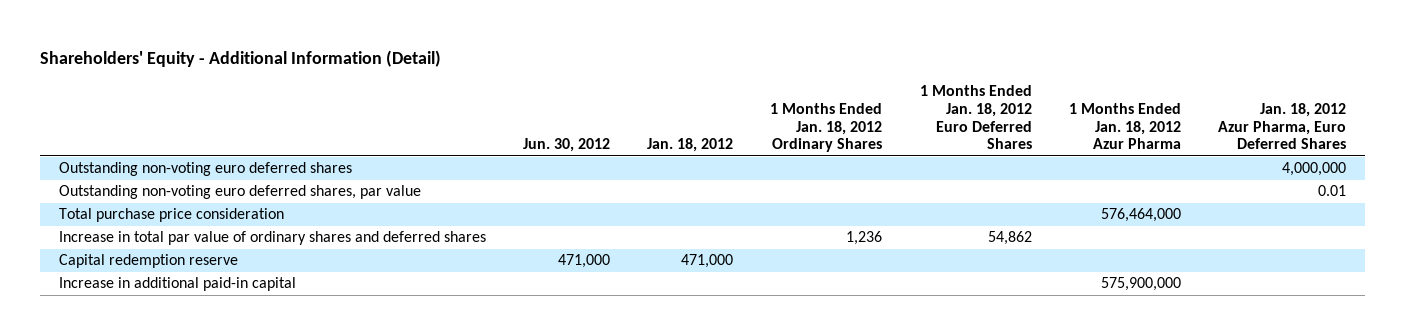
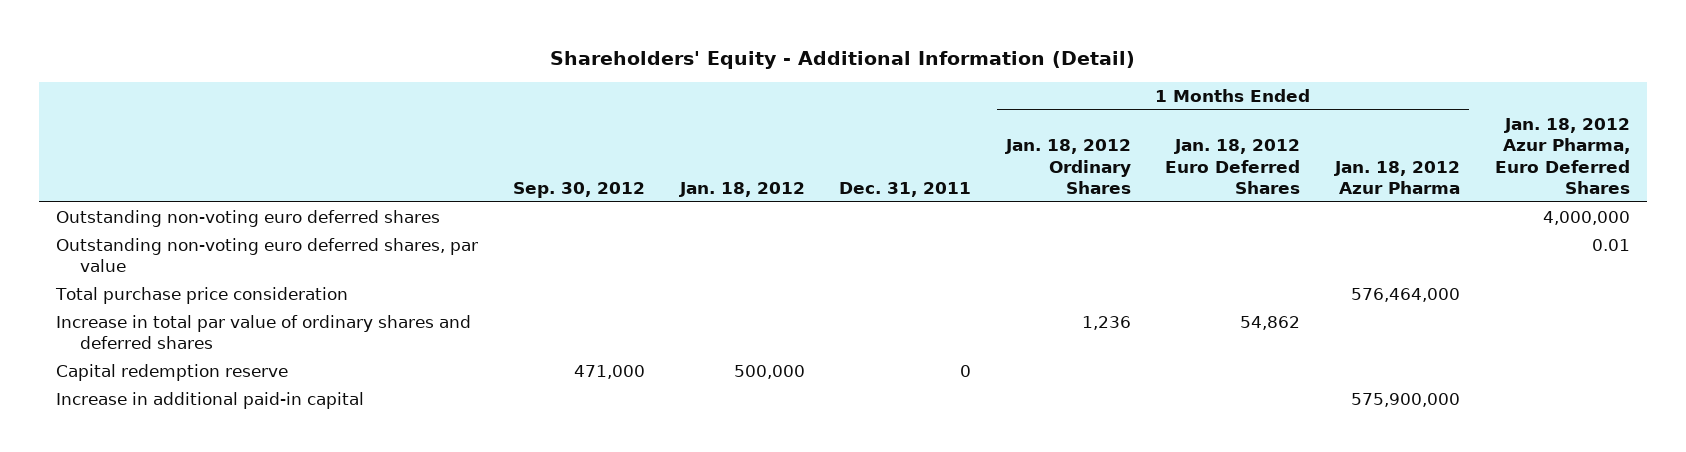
[522,138,610,153] Jun. 30, 2012 -> none
none -> [512,181,645,198] Sep. 30, 2012
none -> [839,181,972,197] Dec. 31, 2011
[681,254,734,269] 471,000 -> [733,365,805,380] 500,000

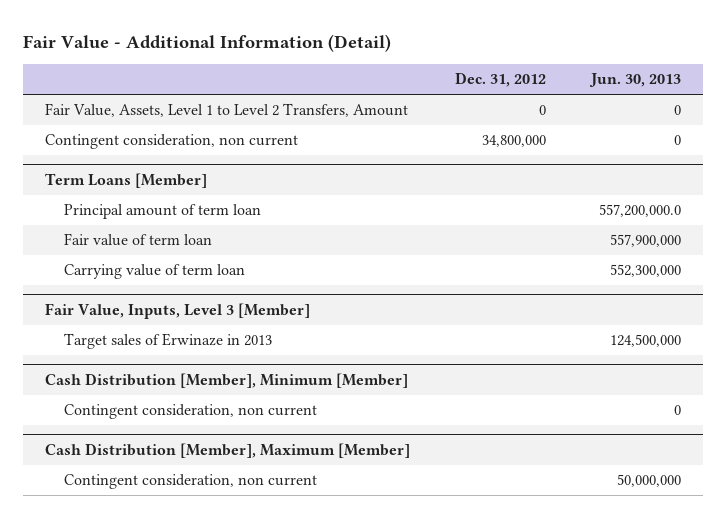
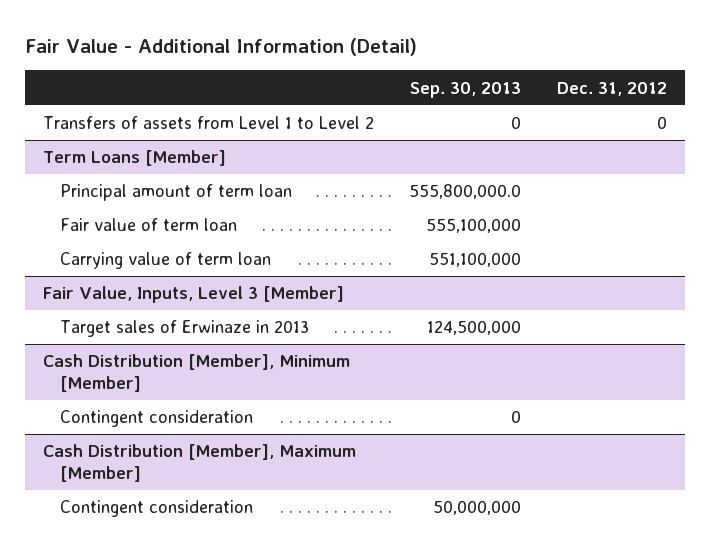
[588,73,681,88] Jun. 30, 2013 -> none
none -> [410,81,522,98] Sep. 30, 2013
[44,134,298,150] Contingent consideration, non current -> none
[44,103,408,118] Fair Value, Assets, Level 1 to Level 2 Transfers, Amount -> [42,116,374,130] Transfers of assets from Level 1 to Level 2
[64,404,318,420] Contingent consideration, non current -> [59,410,253,428] Contingent consideration
[64,474,318,490] Contingent consideration, non current -> [59,500,253,518] Contingent consideration

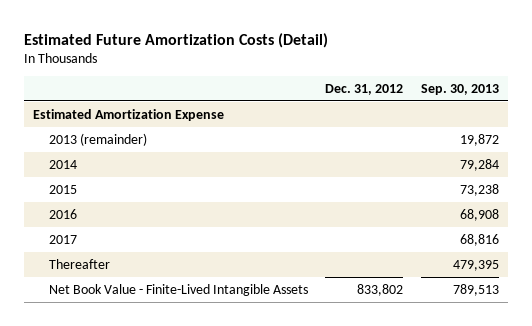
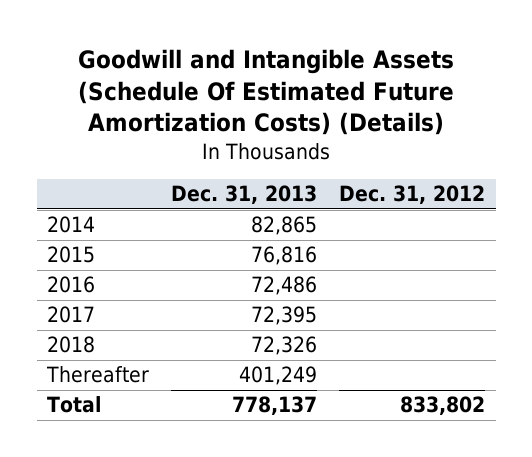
[23,32,328,48] Estimated Future Amortization Costs (Detail) -> [78,49,455,136] Goodwill and Intangible Assets (Schedule Of Estimated Future Amortization Costs) (Details)
[421,83,500,95] Sep. 30, 2013 -> none
none -> [171,185,318,205] Dec. 31, 2013
[32,108,224,121] Estimated Amortization Expense -> none
[48,132,147,146] 2013 (remainder) -> none
none -> [47,336,96,354] 2018
[48,283,308,296] Net Book Value - Finite-Lived Intangible Assets -> [47,396,102,414] Total

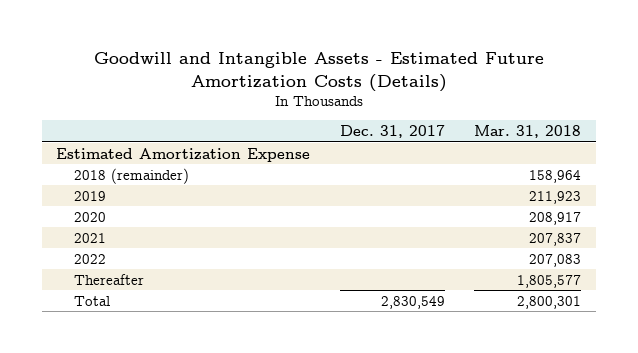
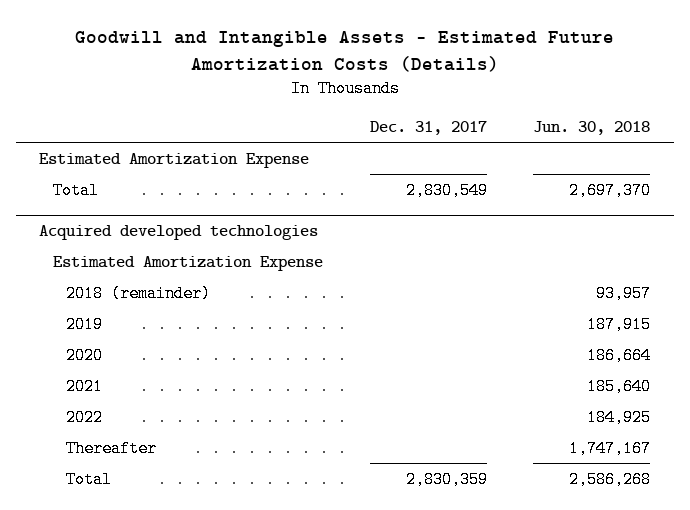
[474,125,582,139] Mar. 31, 2018 -> none
none -> [533,120,651,135] Jun. 30, 2018
[74,167,190,184] 2018 (remainder) -> none
[74,190,107,201] 2019 -> none
[74,211,107,222] 2020 -> none
[74,232,107,243] 2021 -> none
[74,253,107,264] 2022 -> none
[74,273,145,285] Thereafter -> none
none -> [39,225,319,241] Acquired developed technologies
none -> [52,255,323,271] Estimated Amortization Expense
none -> [65,284,211,302] 2018 (remainder)
none -> [65,315,103,333] 2019
none -> [65,346,103,364] 2020
none -> [65,377,103,395] 2021
none -> [65,408,103,426] 2022
none -> [65,439,157,457] Thereafter
none -> [65,470,112,488] Total

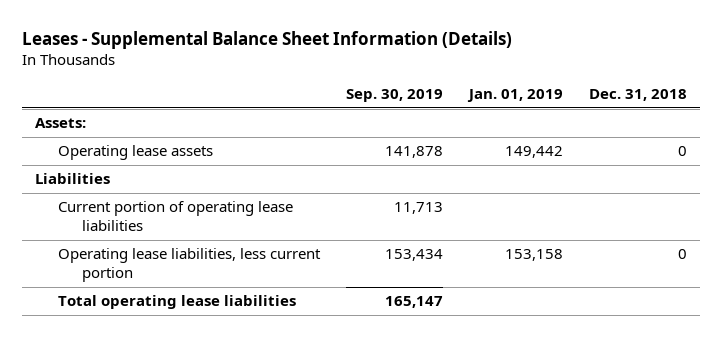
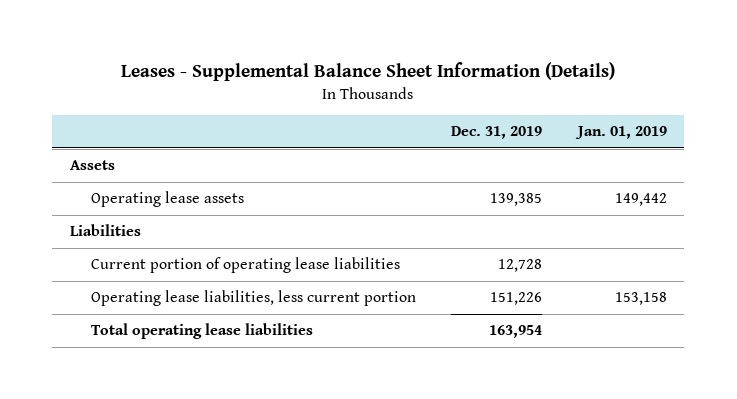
[346,89,444,103] Sep. 30, 2019 -> none
[588,89,687,102] Dec. 31, 2018 -> none
none -> [451,126,543,140] Dec. 31, 2019
[34,118,86,129] Assets: -> [70,160,116,171] Assets

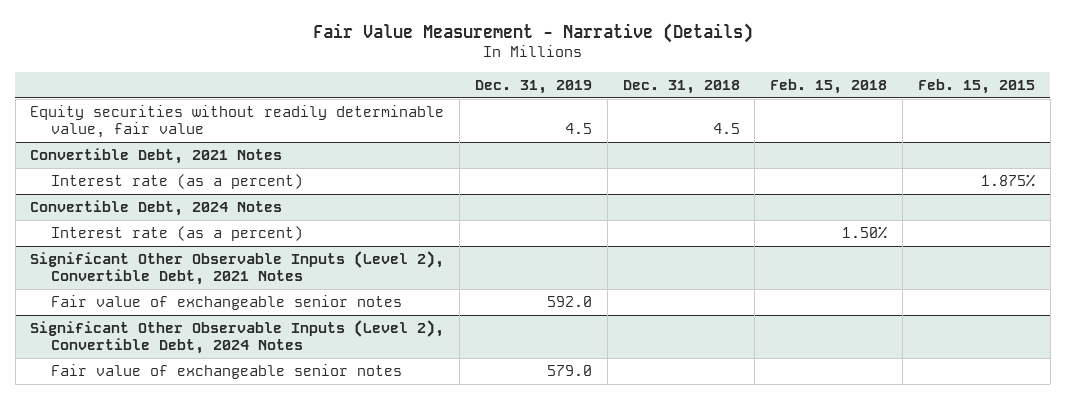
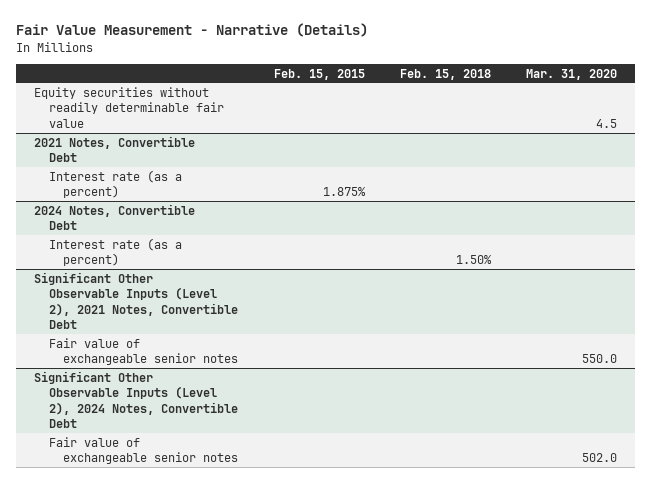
[475,79,593,94] Dec. 31, 2019 -> none
[622,79,740,94] Dec. 31, 2018 -> none
none -> [526,68,618,80] Mar. 31, 2020
[30,105,445,139] Equity securities without readily determinable value, fair value -> [33,86,224,128] Equity securities without readily determinable fair value
[30,148,283,165] Convertible Debt, 2021 Notes -> [33,135,195,163] 2021 Notes, Convertible Debt
[30,200,283,217] Convertible Debt, 2024 Notes -> [33,203,195,231] 2024 Notes, Convertible Debt
[30,251,445,286] Significant Other Observable Inputs (Level 2), Convertible Debt, 2021 Notes -> [33,271,238,330] Significant Other Observable Inputs (Level 2), 2021 Notes, Convertible Debt
[30,320,445,355] Significant Other Observable Inputs (Level 2), Convertible Debt, 2024 Notes -> [33,370,238,429] Significant Other Observable Inputs (Level 2), 2024 Notes, Convertible Debt

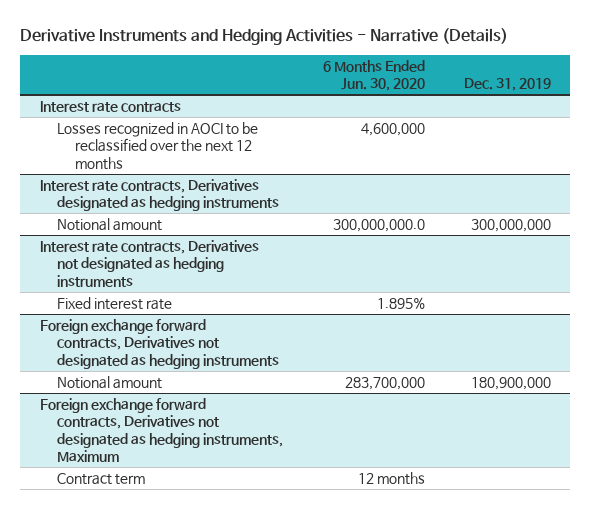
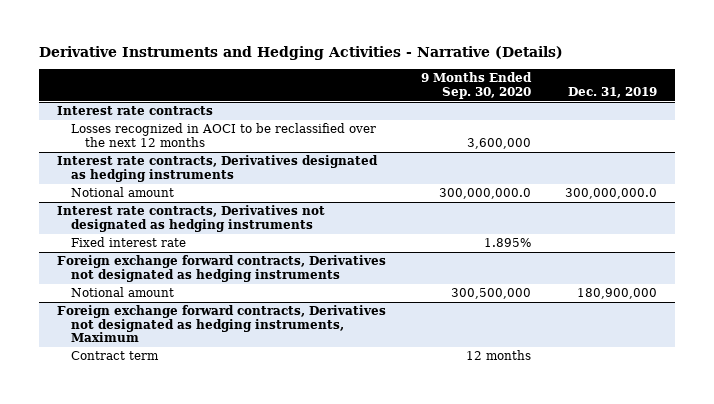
[322,59,425,92] 6 Months Ended Jun. 30, 2020 -> none
none -> [420,72,532,99] 9 Months Ended Sep. 30, 2020
[470,218,551,232] 300,000,000 -> [565,188,658,200] 300,000,000.0

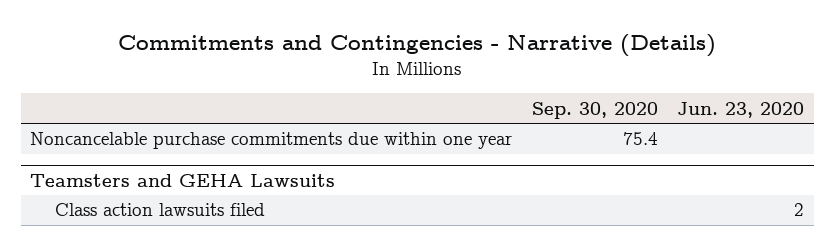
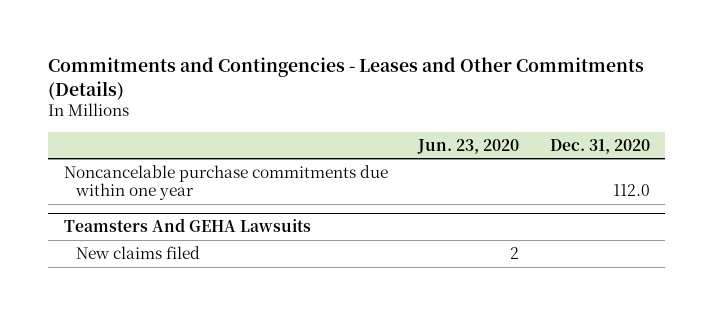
[118,33,717,57] Commitments and Contingencies - Narrative (Details) -> [48,57,645,100] Commitments and Contingencies - Leases and Other Commitments (Details)
[531,101,658,119] Sep. 30, 2020 -> none
none -> [549,138,650,154] Dec. 31, 2020
[30,173,336,187] Teamsters and GEHA Lawsuits -> [63,217,311,232] Teamsters And GEHA Lawsuits
[55,203,266,217] Class action lawsuits filed -> [75,245,200,259] New claims filed

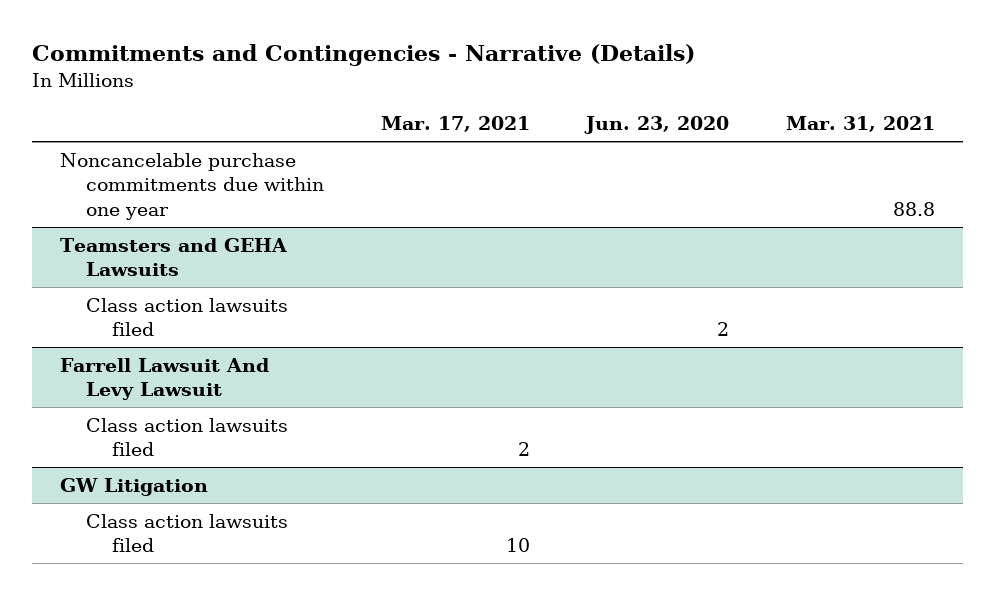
[48,57,645,100] Commitments and Contingencies - Leases and Other Commitments (Details) -> [32,44,696,67] Commitments and Contingencies - Narrative (Details)
[549,138,650,154] Dec. 31, 2020 -> none
none -> [380,116,530,133] Mar. 17, 2021
none -> [785,116,935,133] Mar. 31, 2021
[63,217,311,232] Teamsters And GEHA Lawsuits -> [60,237,288,277] Teamsters and GEHA Lawsuits
[75,245,200,259] New claims filed -> [86,297,289,337] Class action lawsuits filed
none -> [60,357,270,401] Farrell Lawsuit And Levy Lawsuit
none -> [86,417,289,457] Class action lawsuits filed
none -> [60,477,209,496] GW Litigation
none -> [86,513,289,553] Class action lawsuits filed

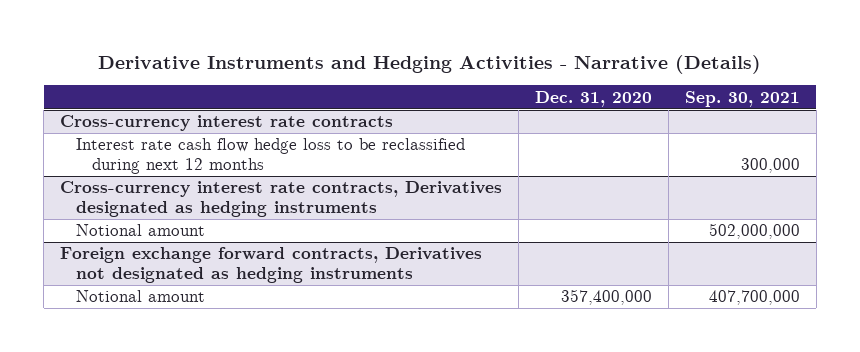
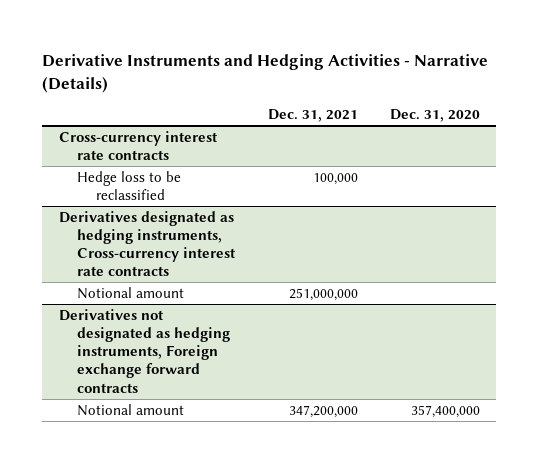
[684,90,800,107] Sep. 30, 2021 -> none
none -> [267,109,358,123] Dec. 31, 2021
[75,138,465,174] Interest rate cash flow hedge loss to be reclassified during next 12 months -> [77,170,182,200] Hedge loss to be reclassified
[59,181,502,217] Cross-currency interest rate contracts, Derivatives designated as hedging instruments -> [58,210,237,277] Derivatives designated as hedging instruments, Cross-currency interest rate contracts
[59,247,482,283] Foreign exchange forward contracts, Derivatives not designated as hedging instruments -> [58,308,231,393] Derivatives not designated as hedging instruments, Foreign exchange forward contracts

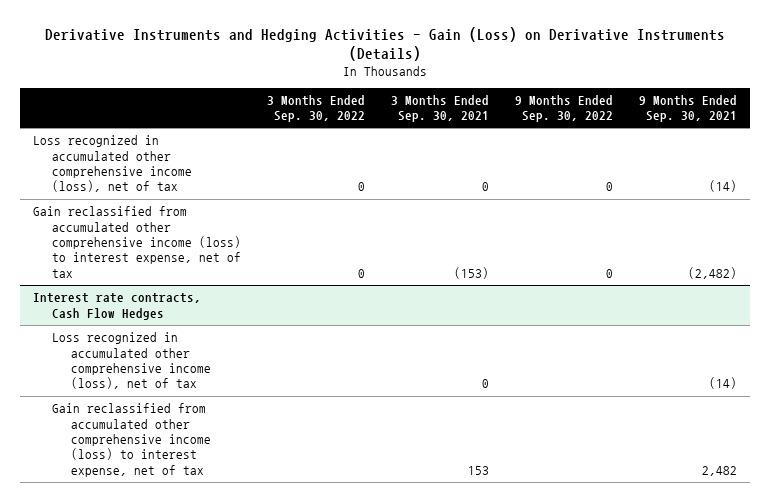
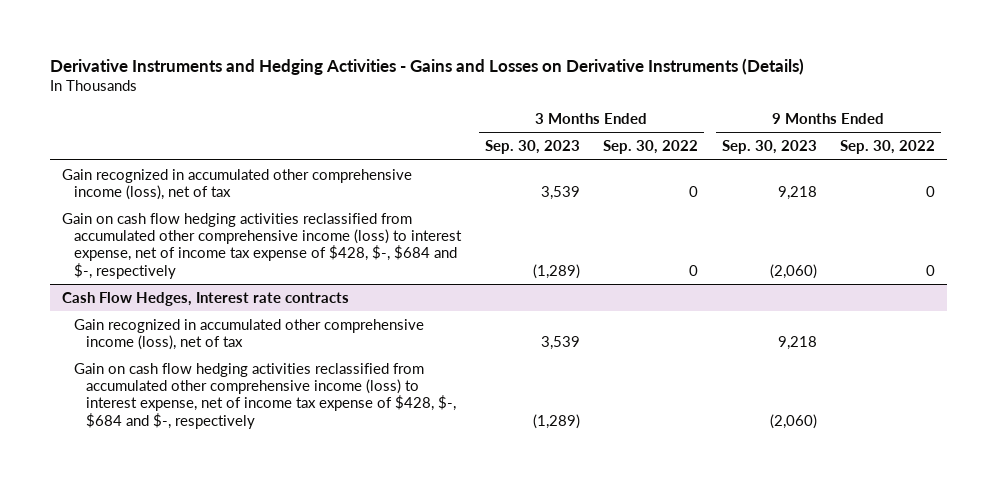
[44,26,725,62] Derivative Instruments and Hedging Activities - Gain (Loss) on Derivative Instruments (Details) -> [49,58,804,76] Derivative Instruments and Hedging Activities - Gains and Losses on Derivative Instruments (Details)
[390,94,489,123] 3 Months Ended Sep. 30, 2021 -> none
[638,94,737,123] 9 Months Ended Sep. 30, 2021 -> none
none -> [484,140,580,155] Sep. 30, 2023
none -> [721,140,817,155] Sep. 30, 2023
[32,135,192,193] Loss recognized in accumulated other comprehensive income (loss), net of tax -> [61,168,412,200] Gain recognized in accumulated other comprehensive income (loss), net of tax
[32,206,241,278] Gain reclassified from accumulated other comprehensive income (loss) to interest expense, net of tax -> [61,212,462,279] Gain on cash flow hedging activities reclassified from accumulated other comprehensive income (loss) to interest expense, net of income tax expense of $428, $-, $684 and $-, respectively
[32,293,201,320] Interest rate contracts, Cash Flow Hedges -> [61,291,349,306] Cash Flow Hedges, Interest rate contracts
[51,332,211,390] Loss recognized in accumulated other comprehensive income (loss), net of tax -> [73,318,424,350] Gain recognized in accumulated other comprehensive income (loss), net of tax
[51,403,211,477] Gain reclassified from accumulated other comprehensive income (loss) to interest expense, net of tax -> [73,362,457,429] Gain on cash flow hedging activities reclassified from accumulated other comprehensive income (loss) to interest expense, net of income tax expense of $428, $-, $684 and $-, respectively

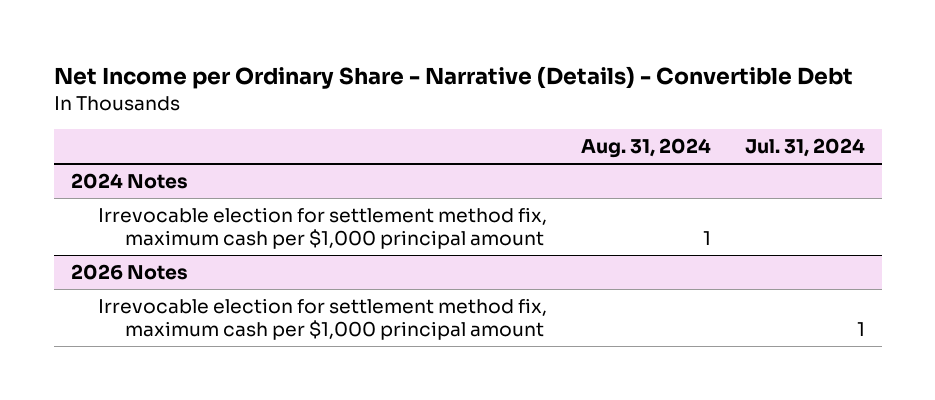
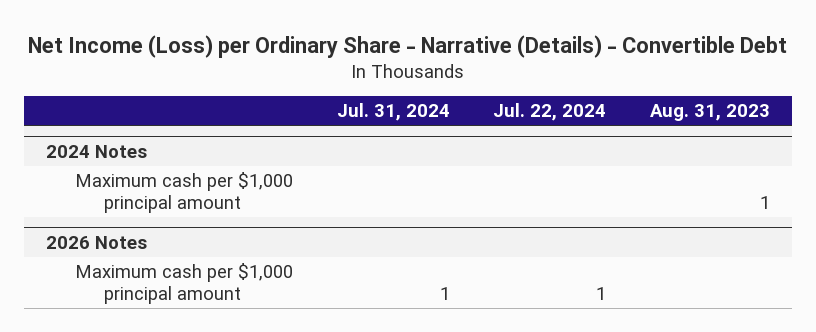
[53,65,853,89] Net Income per Ordinary Share - Narrative (Details) - Convertible Debt -> [28,34,788,58] Net Income (Loss) per Ordinary Share - Narrative (Details) - Convertible Debt
[580,138,711,159] Aug. 31, 2024 -> none
none -> [493,103,607,122] Jul. 22, 2024
none -> [650,104,771,122] Aug. 31, 2023
[97,207,547,249] Irrevocable election for settlement method fix, maximum cash per $1,000 principal amount -> [74,172,293,213] Maximum cash per $1,000 principal amount
[97,298,547,340] Irrevocable election for settlement method fix, maximum cash per $1,000 principal amount -> [74,263,293,304] Maximum cash per $1,000 principal amount

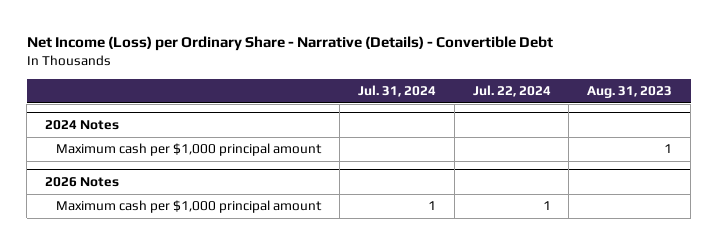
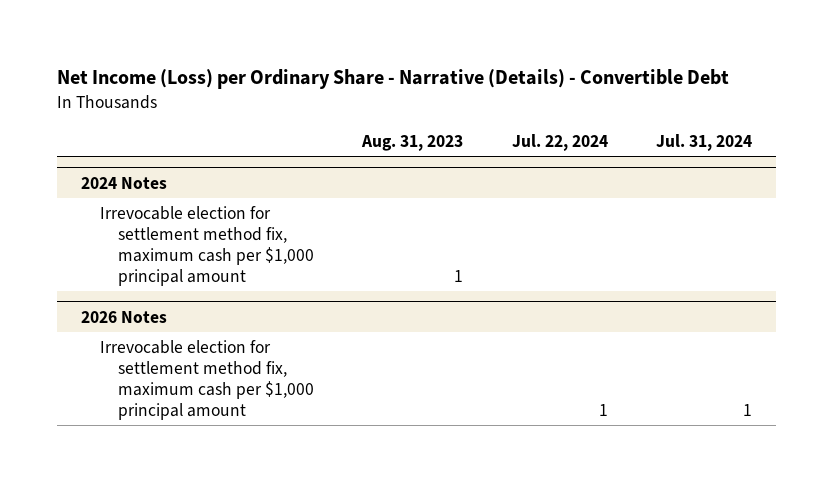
[56,143,323,157] Maximum cash per $1,000 principal amount -> [99,206,315,286] Irrevocable election for settlement method fix, maximum cash per $1,000 principal amount
[56,200,323,214] Maximum cash per $1,000 principal amount -> [99,340,315,420] Irrevocable election for settlement method fix, maximum cash per $1,000 principal amount

